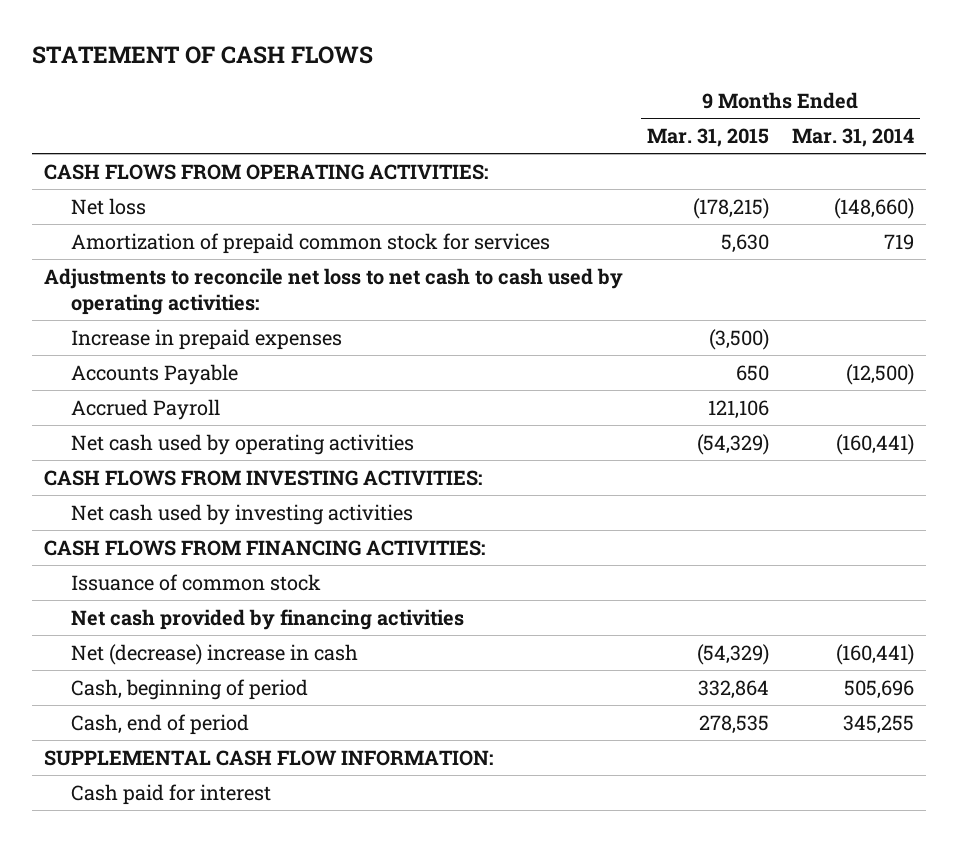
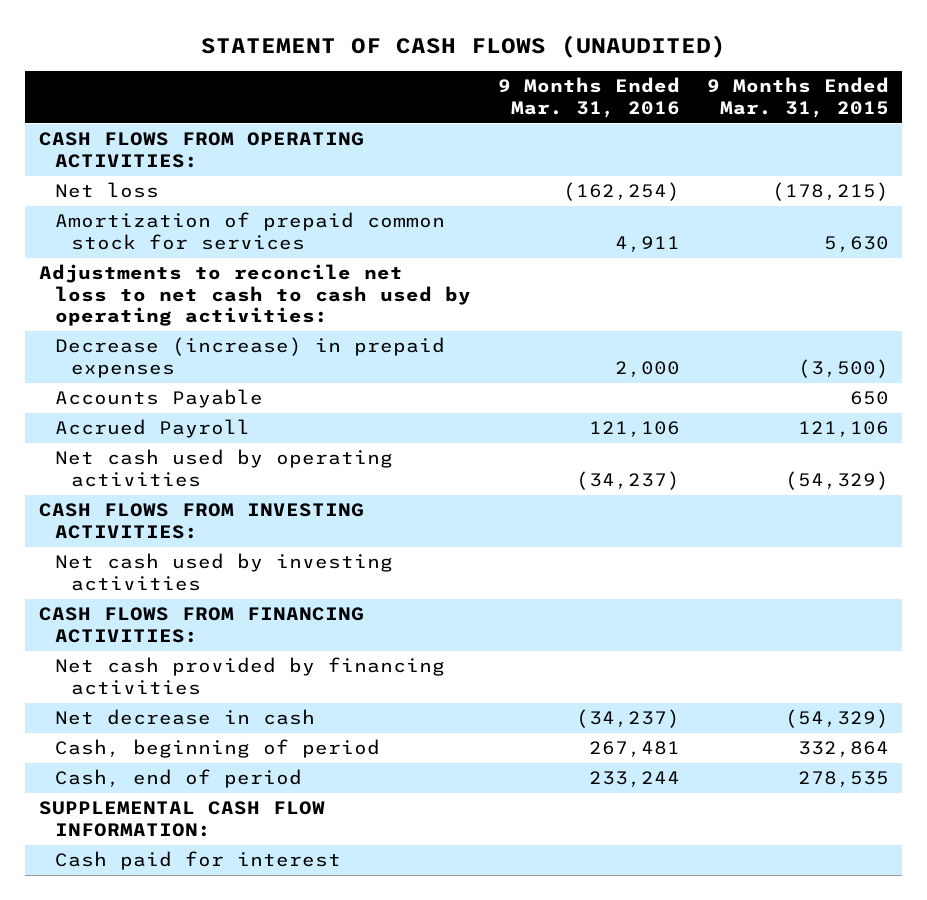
[31,46,373,65] STATEMENT OF CASH FLOWS -> [200,35,726,59] STATEMENT OF CASH FLOWS (UNAUDITED)
[792,128,915,148] Mar. 31, 2014 -> none
none -> [497,77,680,118] 9 Months Ended Mar. 31, 2016
[70,328,342,350] Increase in prepaid expenses -> [54,337,445,378] Decrease (increase) in prepaid expenses
[70,573,321,591] Issuance of common stock -> none
[70,643,358,665] Net (decrease) increase in cash -> [54,709,315,726] Net decrease in cash

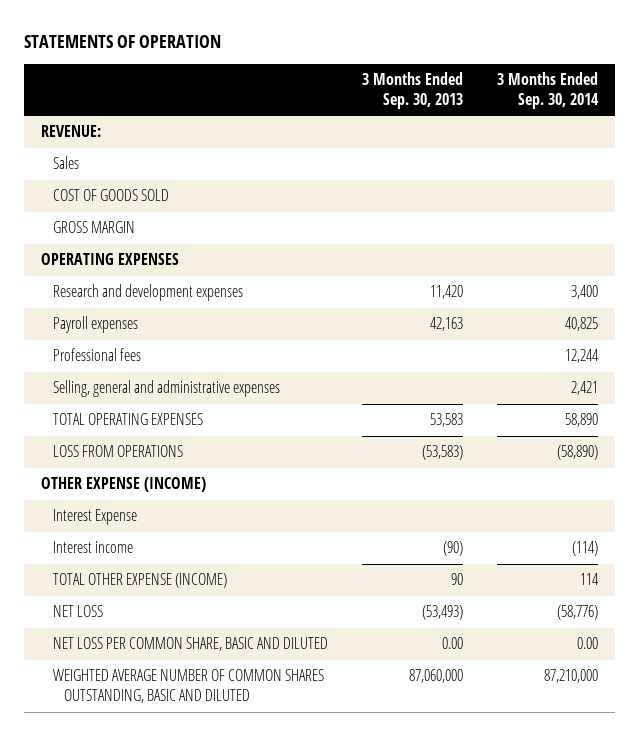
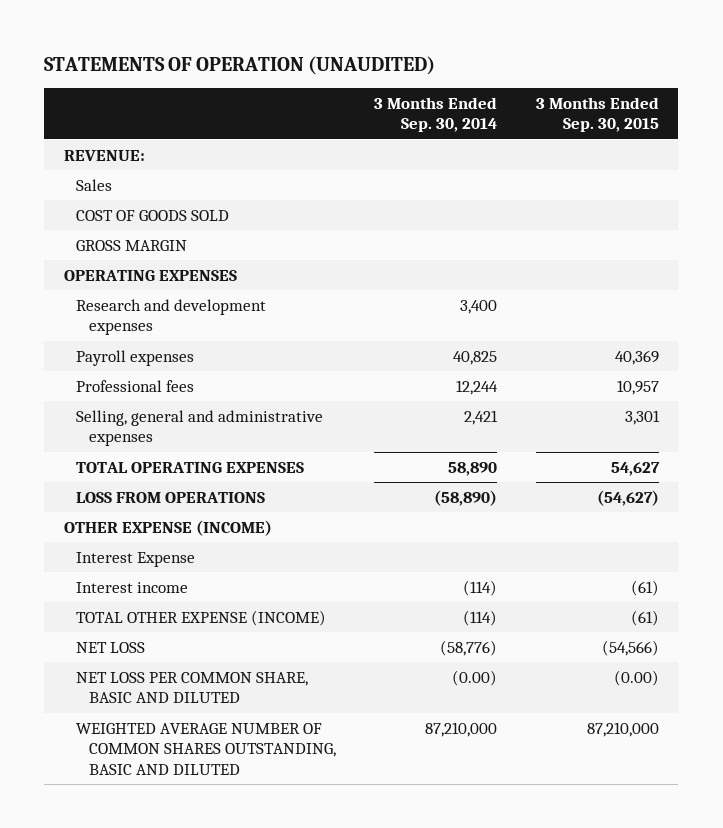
[24,35,222,49] STATEMENTS OF OPERATION -> [44,55,436,75] STATEMENTS OF OPERATION (UNAUDITED)
[361,71,463,109] 3 Months Ended Sep. 30, 2013 -> none
none -> [535,96,659,133] 3 Months Ended Sep. 30, 2015
[580,573,600,586] 114 -> [463,609,498,626] (114)
[577,637,599,650] 0.00 -> [452,669,498,686] (0.00)

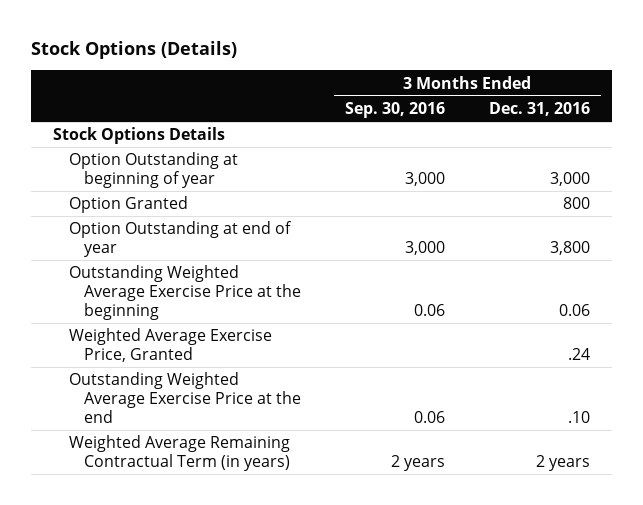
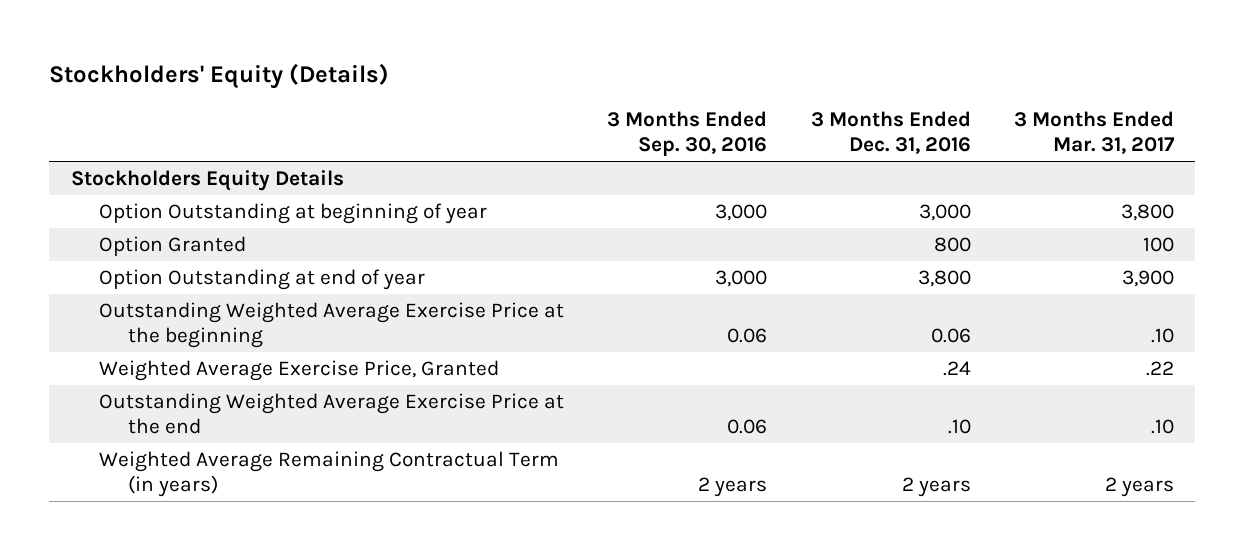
[31,41,238,60] Stock Options (Details) -> [49,62,390,89] Stockholders' Equity (Details)
none -> [1013,111,1175,155] 3 Months Ended Mar. 31, 2017
[53,127,226,145] Stock Options Details -> [70,170,344,192] Stockholders Equity Details

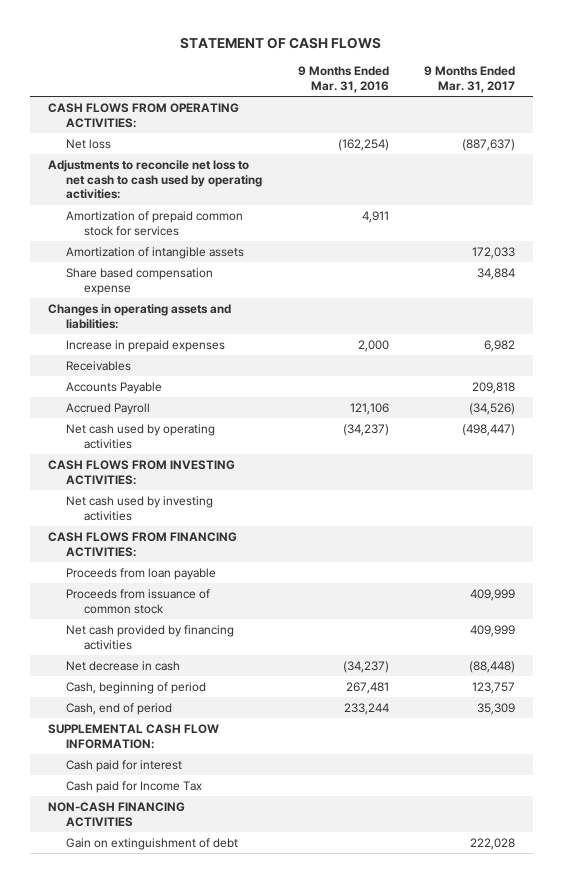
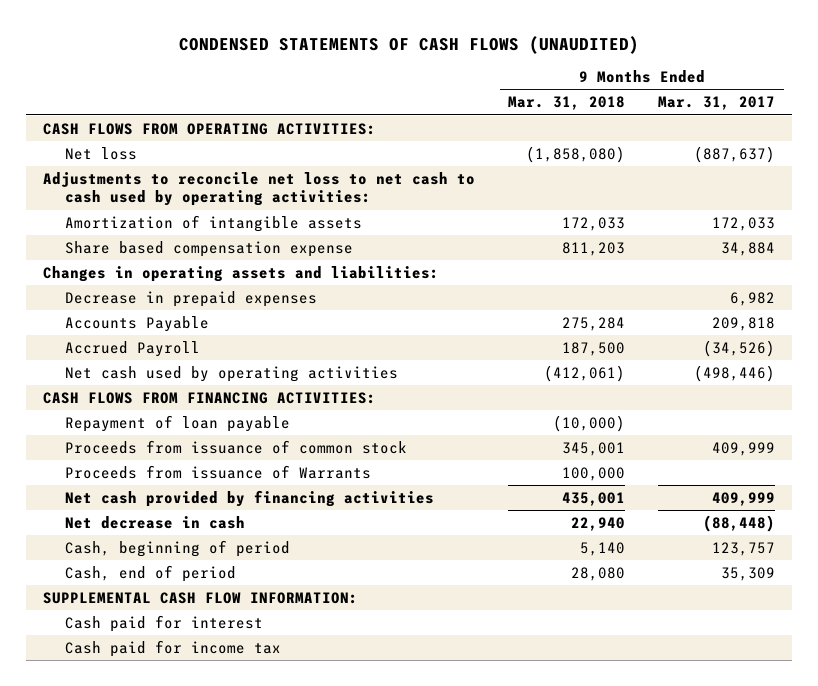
[180,37,382,50] STATEMENT OF CASH FLOWS -> [179,35,640,54] CONDENSED STATEMENTS OF CASH FLOWS (UNAUDITED)
[297,66,389,93] 9 Months Ended Mar. 31, 2016 -> none
none -> [508,96,626,111] Mar. 31, 2018
[66,210,244,236] Amortization of prepaid common stock for services -> none
[66,360,132,371] Receivables -> none
[66,339,226,352] Increase in prepaid expenses -> [64,290,317,307] Decrease in prepaid expenses
[47,459,235,485] CASH FLOWS FROM INVESTING ACTIVITIES: -> none
[66,495,214,521] Net cash used by investing activities -> none
[462,423,516,436] (498,447) -> [694,364,776,382] (498,446)
[66,567,217,580] Proceeds from loan payable -> none
none -> [64,414,290,432] Repayment of loan payable
none -> [64,464,371,479] Proceeds from issuance of Warrants
[47,801,185,827] NON-CASH FINANCING ACTIVITIES -> none
[66,837,239,850] Gain on extinguishment of debt -> none
[66,780,203,793] Cash paid for Income Tax -> [64,639,281,657] Cash paid for income tax

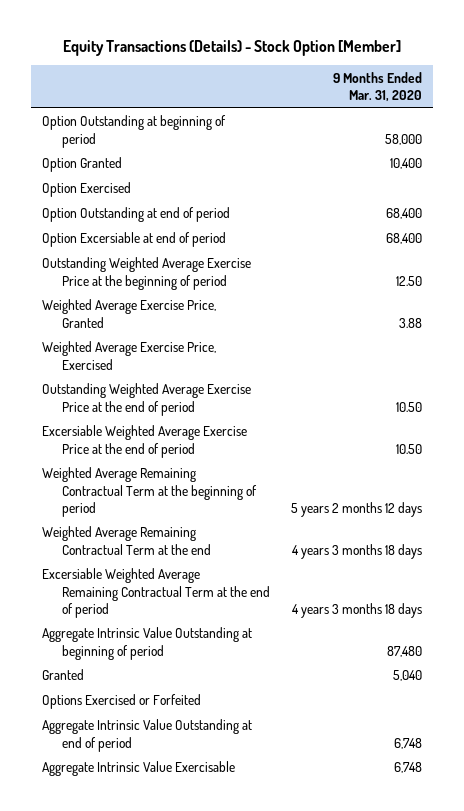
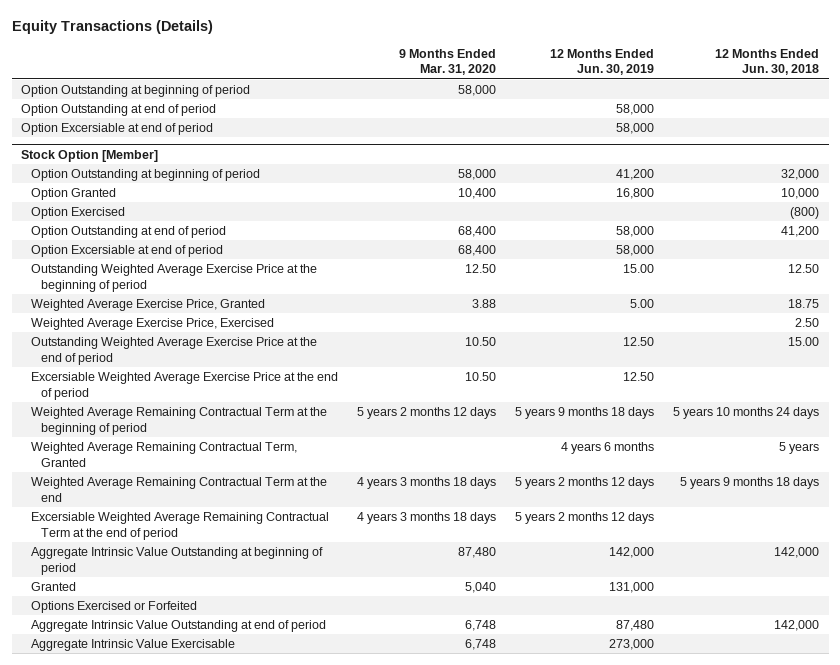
[63,40,402,57] Equity Transactions (Details) - Stock Option [Member] -> [11,20,213,35] Equity Transactions (Details)
none -> [550,48,655,76] 12 Months Ended Jun. 30, 2019
none -> [715,48,820,76] 12 Months Ended Jun. 30, 2018
none -> [21,104,217,117] Option Outstanding at end of period
none -> [21,123,214,136] Option Excersiable at end of period
none -> [21,149,159,162] Stock Option [Member]
none -> [30,169,260,182] Option Outstanding at beginning of period
none -> [30,442,297,467] Weighted Average Remaining Contractual Term, Granted

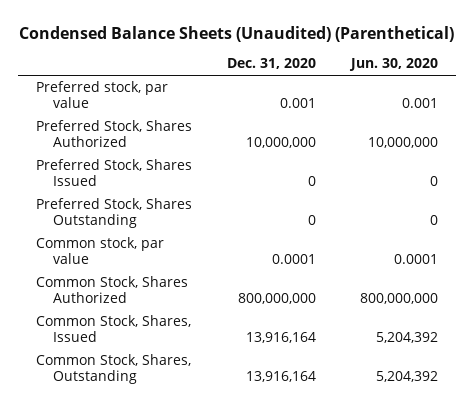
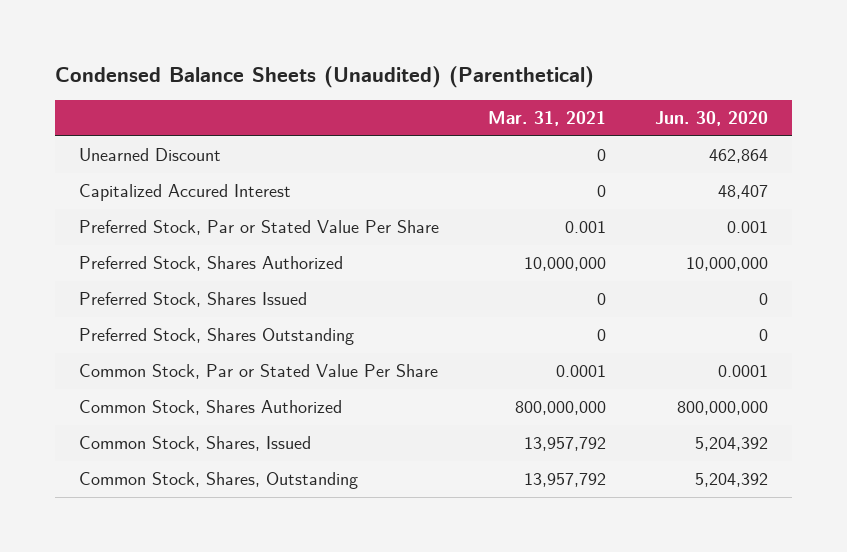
[226,58,316,70] Dec. 31, 2020 -> none
none -> [488,110,607,126] Mar. 31, 2021
none -> [79,148,222,162] Unearned Discount
none -> [79,184,292,202] Capitalized Accured Interest
[35,81,168,108] Preferred stock, par value -> [79,220,440,236] Preferred Stock, Par or Stated Value Per Share
[35,237,164,264] Common stock, par value -> [79,364,439,380] Common Stock, Par or Stated Value Per Share

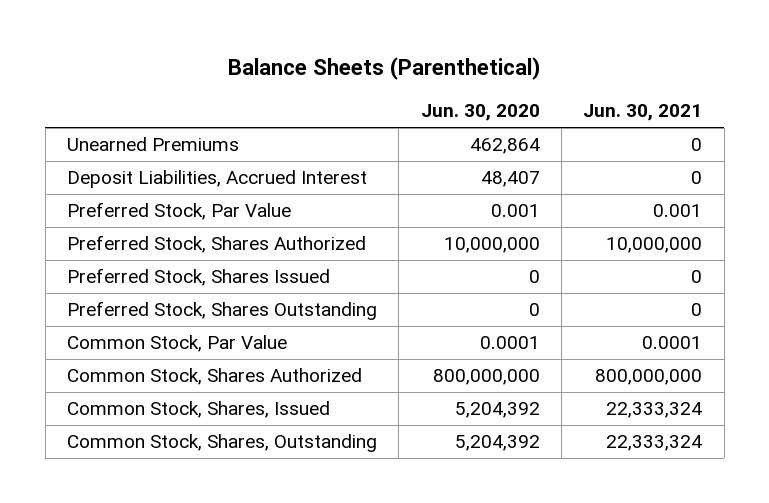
[54,66,594,89] Condensed Balance Sheets (Unaudited) (Parenthetical) -> [227,56,541,80] Balance Sheets (Parenthetical)
[488,110,607,126] Mar. 31, 2021 -> none
none -> [583,104,703,122] Jun. 30, 2021
[79,148,222,162] Unearned Discount -> [67,137,240,152] Unearned Premiums
[79,184,292,202] Capitalized Accured Interest -> [67,170,368,189] Deposit Liabilities, Accrued Interest
[79,220,440,236] Preferred Stock, Par or Stated Value Per Share -> [67,202,292,221] Preferred Stock, Par Value
[79,364,439,380] Common Stock, Par or Stated Value Per Share -> [67,335,288,353] Common Stock, Par Value

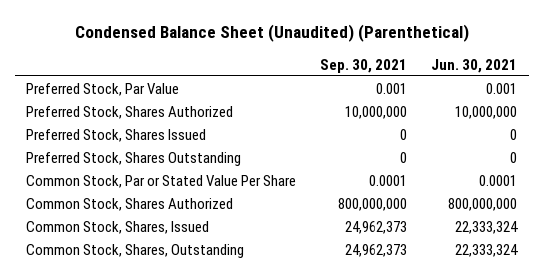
[227,56,541,80] Balance Sheets (Parenthetical) -> [74,23,469,42] Condensed Balance Sheet (Unaudited) (Parenthetical)
[420,104,540,122] Jun. 30, 2020 -> none
none -> [320,58,408,73] Sep. 30, 2021
[67,137,240,152] Unearned Premiums -> none
[67,170,368,189] Deposit Liabilities, Accrued Interest -> none
[67,335,288,353] Common Stock, Par Value -> [26,174,297,188] Common Stock, Par or Stated Value Per Share

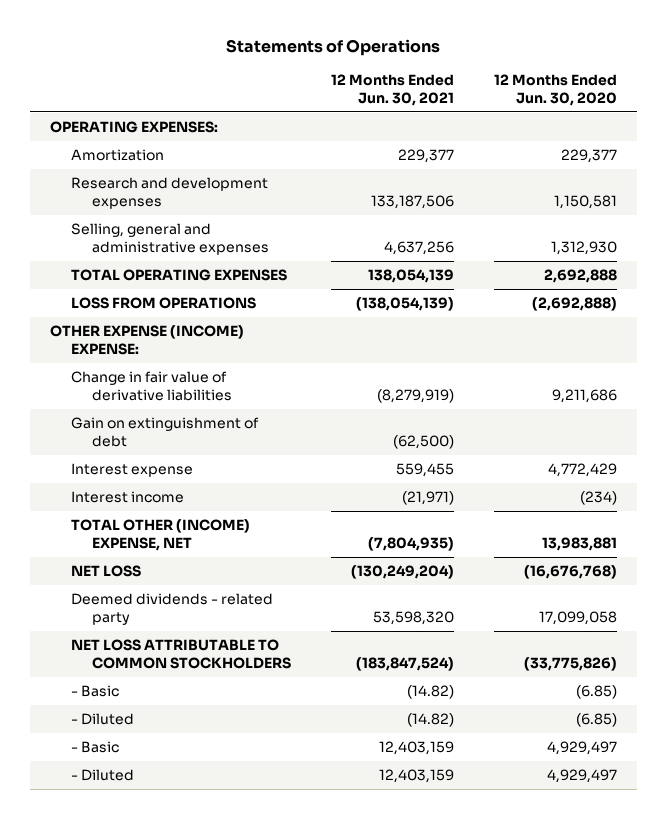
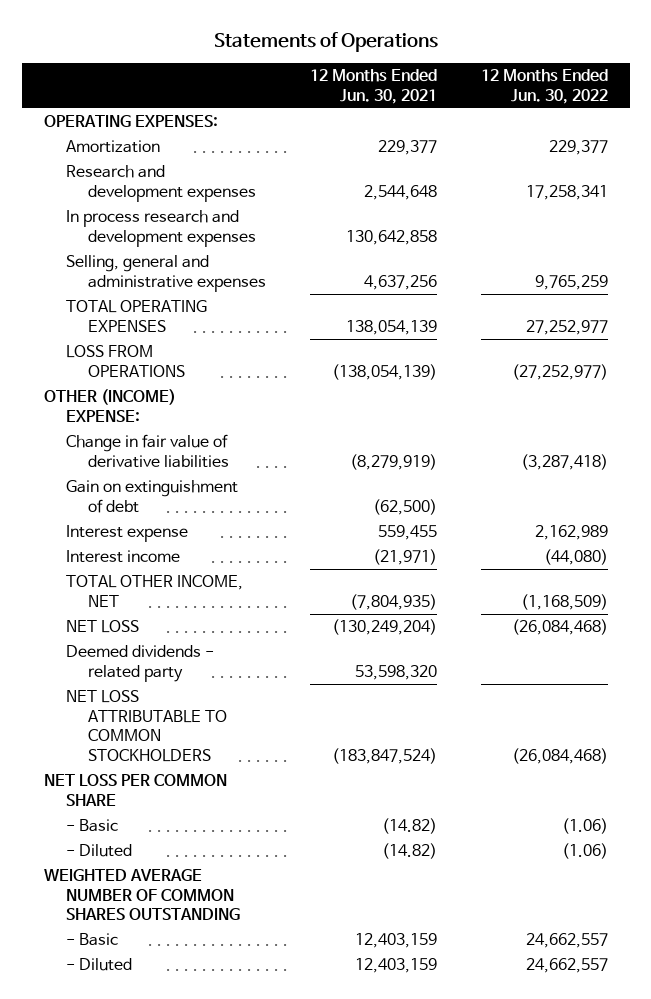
[493,73,617,106] 12 Months Ended Jun. 30, 2020 -> none
none -> [480,69,608,104] 12 Months Ended Jun. 30, 2022
[370,195,454,210] 133,187,506 -> [363,184,437,200] 2,544,648
none -> [65,210,256,247] In process research and development expenses
[49,325,244,356] OTHER EXPENSE (INCOME) EXPENSE: -> [43,389,176,422] OTHER (INCOME) EXPENSE:
[70,519,250,552] TOTAL OTHER (INCOME) EXPENSE, NET -> [65,575,243,607] TOTAL OTHER INCOME, NET
none -> [43,774,227,806] NET LOSS PER COMMON SHARE
none -> [43,869,240,921] WEIGHTED AVERAGE NUMBER OF COMMON SHARES OUTSTANDING

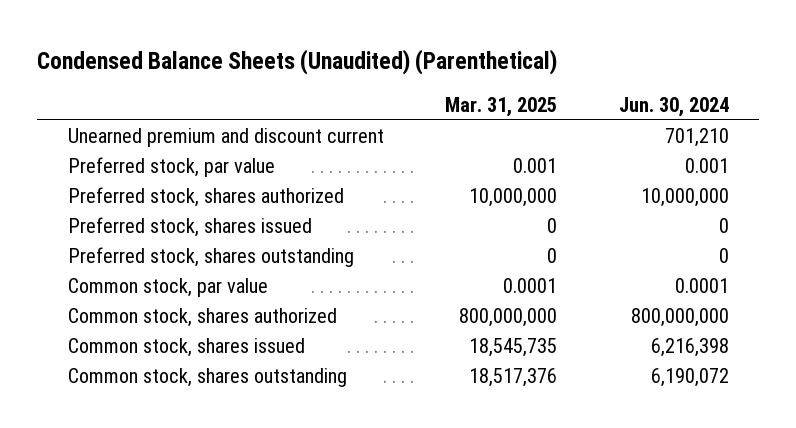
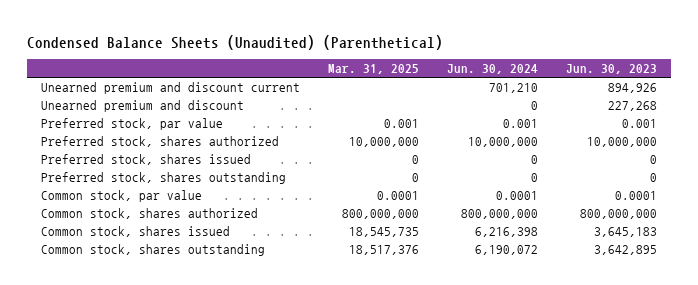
none -> [566,64,658,75] Jun. 30, 2023
none -> [40,100,244,113] Unearned premium and discount

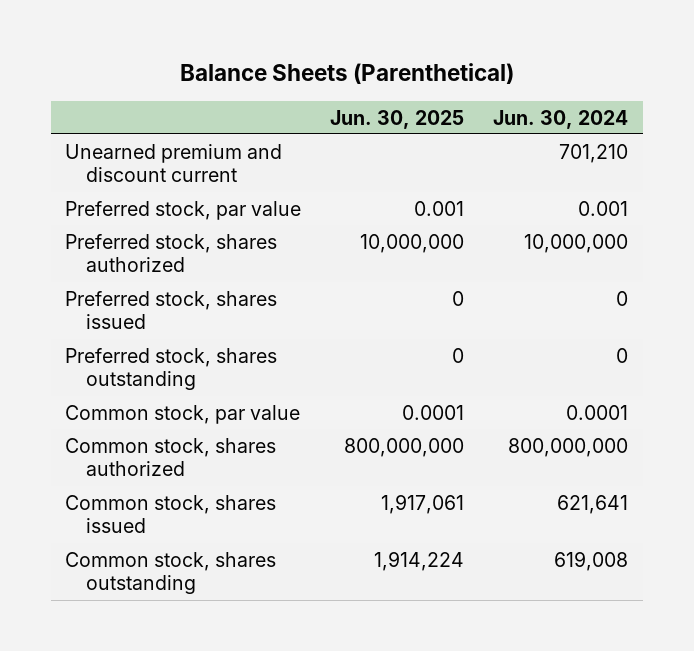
[26,34,443,50] Condensed Balance Sheets (Unaudited) (Parenthetical) -> [179,63,514,85] Balance Sheets (Parenthetical)
[327,64,419,75] Mar. 31, 2025 -> none
[566,64,658,75] Jun. 30, 2023 -> none
none -> [330,109,465,129] Jun. 30, 2025
[40,100,244,113] Unearned premium and discount -> none
[474,227,538,238] 6,216,398 -> [557,494,629,514] 621,641
[474,245,538,256] 6,190,072 -> [554,550,629,571] 619,008

